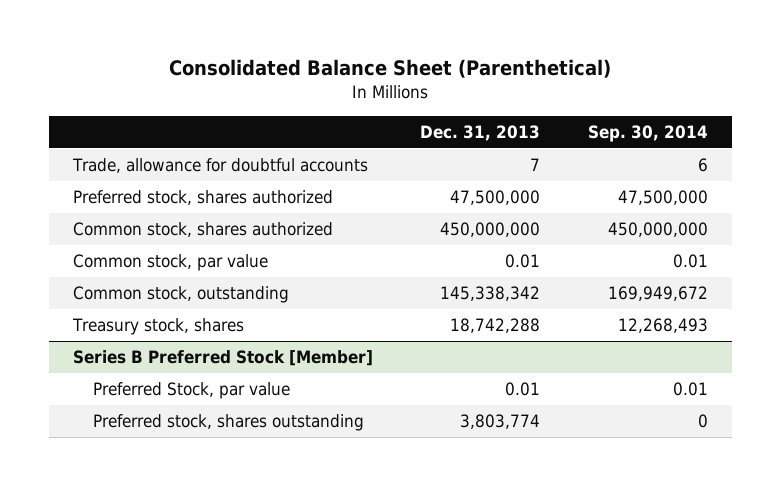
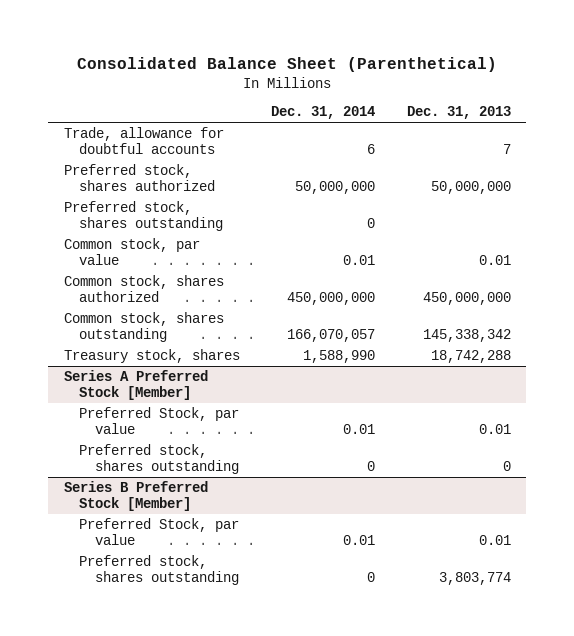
[587,124,708,142] Sep. 30, 2014 -> none
none -> [271,106,376,120] Dec. 31, 2014
[450,190,541,206] 47,500,000 -> [430,181,511,195] 50,000,000
none -> [63,200,224,232] Preferred stock, shares outstanding
[72,222,333,238] Common stock, shares authorized -> [63,274,224,303] Common stock, shares authorized
[72,286,289,304] Common stock, outstanding -> [63,311,224,343] Common stock, shares outstanding
none -> [63,369,208,401] Series A Preferred Stock [Member]
none -> [79,406,240,435] Preferred Stock, par value
none -> [79,443,240,475] Preferred stock, shares outstanding

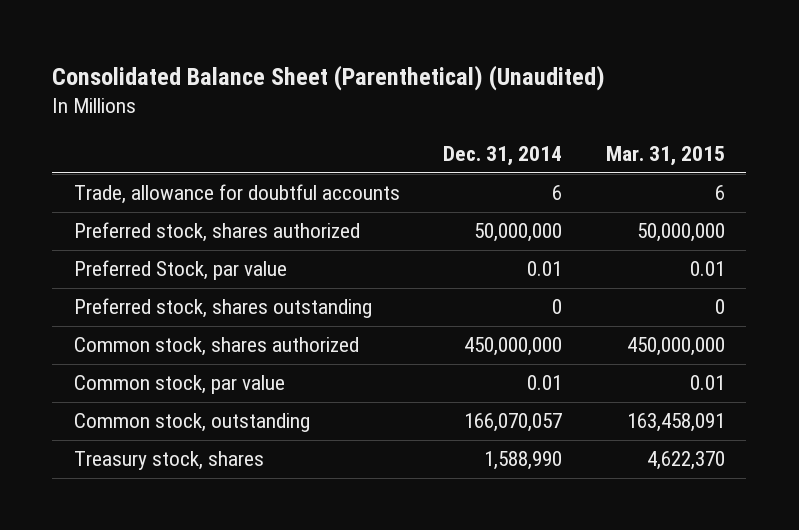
[77,57,498,73] Consolidated Balance Sheet (Parenthetical) -> [52,65,606,92] Consolidated Balance Sheet (Parenthetical) (Unaudited)
[406,106,511,120] Dec. 31, 2013 -> none
none -> [605,145,725,166] Mar. 31, 2015
none -> [74,260,288,281] Preferred Stock, par value
[63,237,200,266] Common stock, par value -> [74,375,286,395] Common stock, par value
[63,311,224,343] Common stock, shares outstanding -> [74,413,311,433] Common stock, outstanding
[63,369,208,401] Series A Preferred Stock [Member] -> none
[79,406,240,435] Preferred Stock, par value -> none
[79,443,240,475] Preferred stock, shares outstanding -> none
[63,480,208,512] Series B Preferred Stock [Member] -> none
[79,517,240,546] Preferred Stock, par value -> none
[79,554,240,586] Preferred stock, shares outstanding -> none

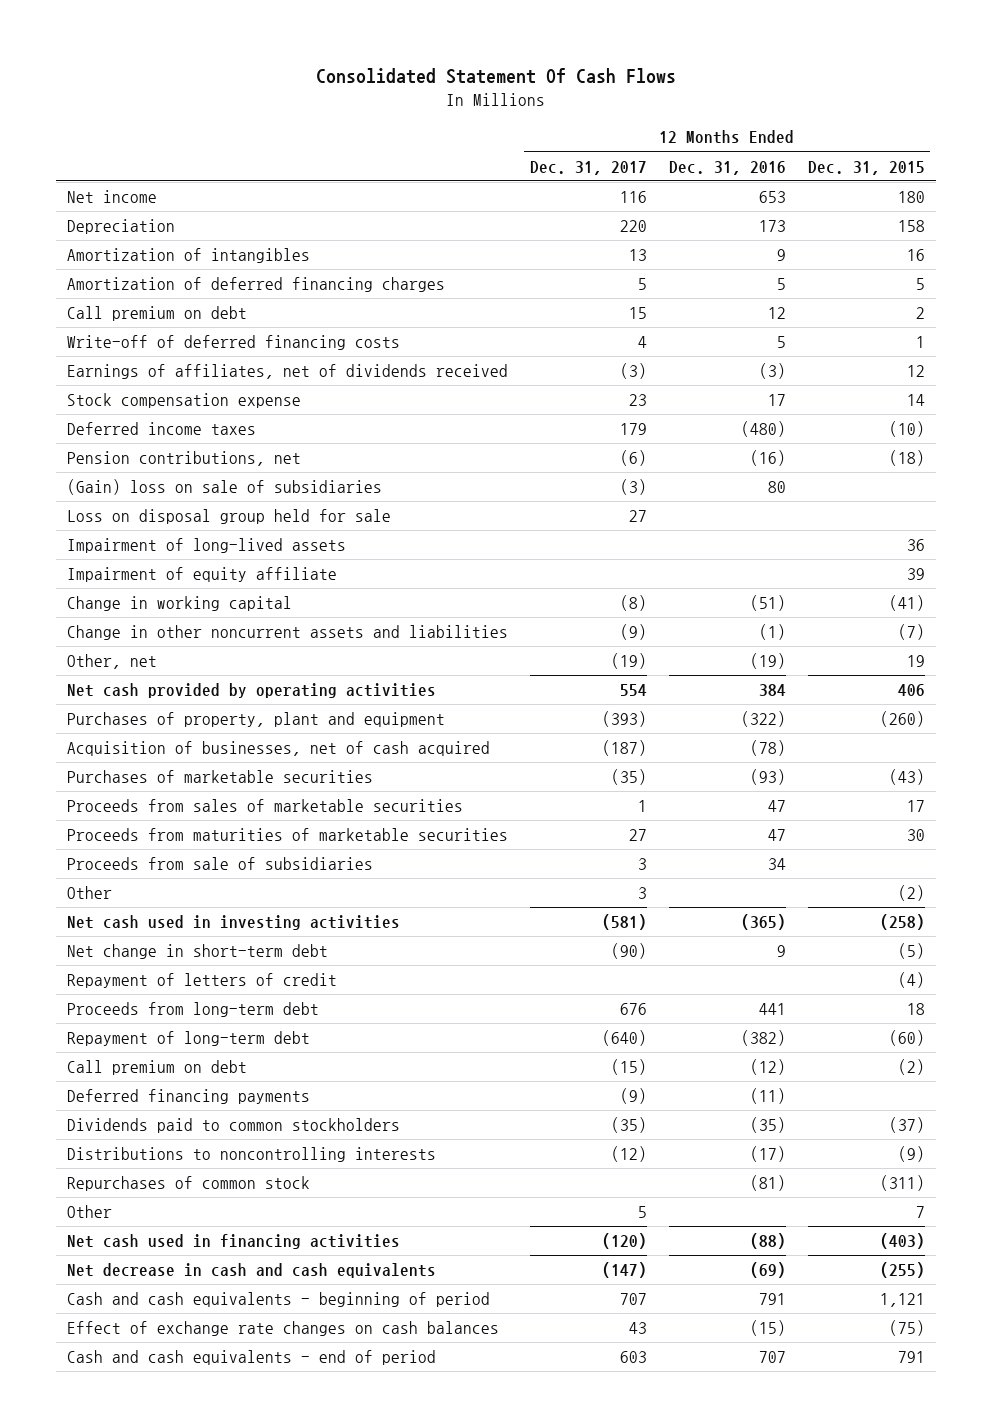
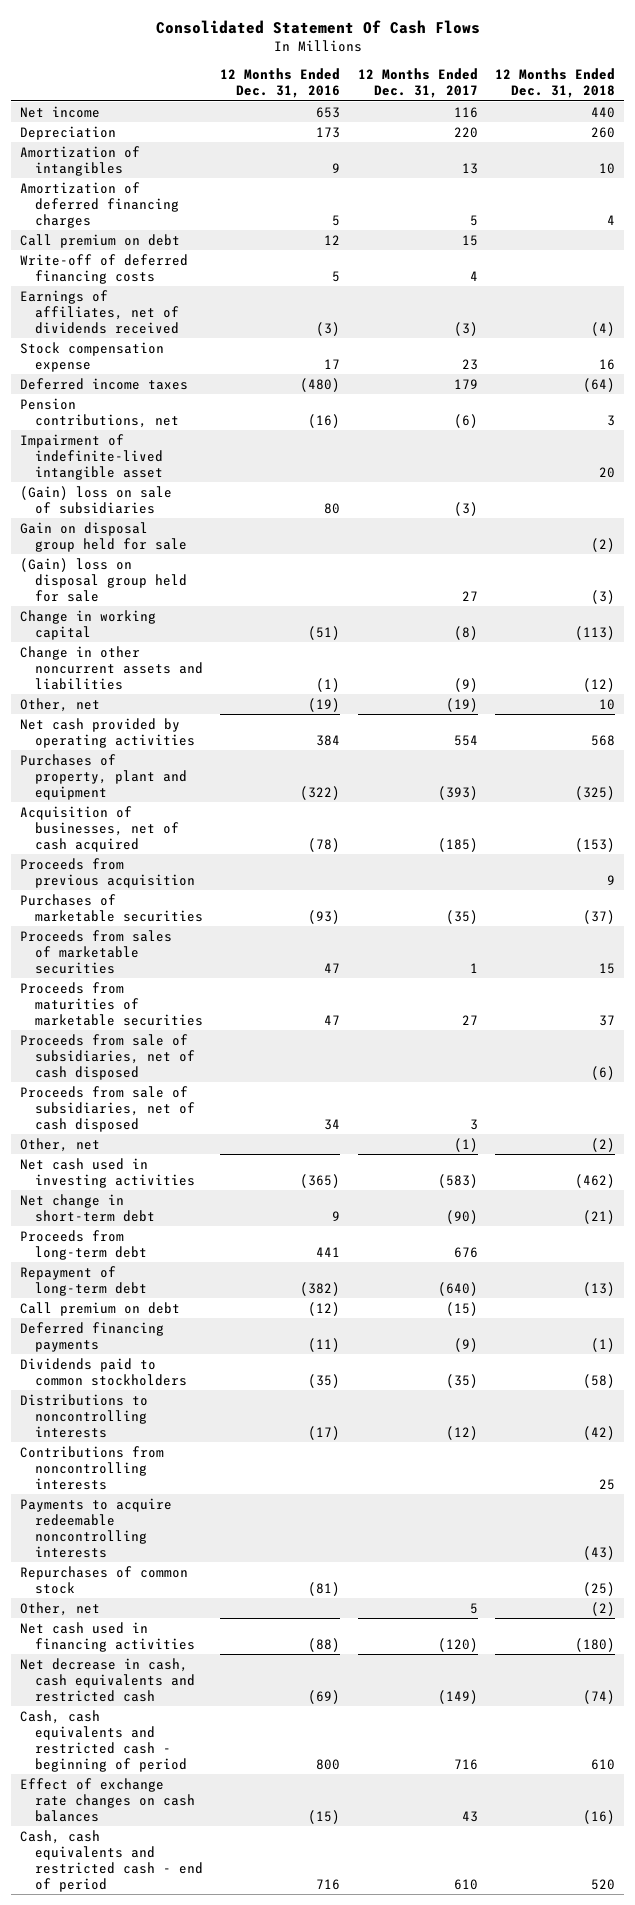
[807,160,925,175] Dec. 31, 2015 -> none
none -> [494,68,615,99] 12 Months Ended Dec. 31, 2018
none -> [20,433,164,480] Impairment of indefinite-lived intangible asset
[66,538,346,554] Impairment of long-lived assets -> none
[66,567,337,583] Impairment of equity affiliate -> none
none -> [20,521,188,552] Gain on disposal group held for sale
[66,509,391,525] Loss on disposal group held for sale -> [20,557,188,602] (Gain) loss on disposal group held for sale
[601,740,647,757] (187) -> [437,837,478,852] (185)
none -> [20,857,196,888] Proceeds from previous acquisition
none -> [20,1033,196,1080] Proceeds from sale of subsidiaries, net of cash disposed
[66,857,373,871] Proceeds from sale of subsidiaries -> [20,1085,196,1132] Proceeds from sale of subsidiaries, net of cash disposed
[66,886,112,900] Other -> [20,1137,101,1152] Other, net
[637,887,647,900] 3 -> [453,1137,478,1152] (1)
[601,914,647,931] (581) -> [437,1173,478,1188] (583)
[66,973,337,989] Repayment of letters of credit -> none
none -> [20,1445,165,1490] Contributions from noncontrolling interests
none -> [20,1497,173,1558] Payments to acquire redeemable noncontrolling interests
[66,1205,112,1219] Other -> [20,1601,101,1616] Other, net
[66,1263,436,1279] Net decrease in cash and cash equivalents -> [20,1657,196,1702] Net decrease in cash, cash equivalents and restricted cash
[601,1262,647,1279] (147) -> [437,1689,478,1704] (149)
[66,1292,490,1308] Cash and cash equivalents - beginning of period -> [20,1709,188,1772] Cash, cash equivalents and restricted cash - beginning of period
[619,1293,647,1306] 707 -> [453,1758,478,1770] 716
[758,1293,786,1306] 791 -> [316,1758,341,1770] 800
[66,1350,436,1366] Cash and cash equivalents - end of period -> [20,1829,204,1892] Cash, cash equivalents and restricted cash - end of period
[619,1351,647,1364] 603 -> [453,1878,478,1890] 610
[758,1351,786,1364] 707 -> [316,1878,341,1890] 716

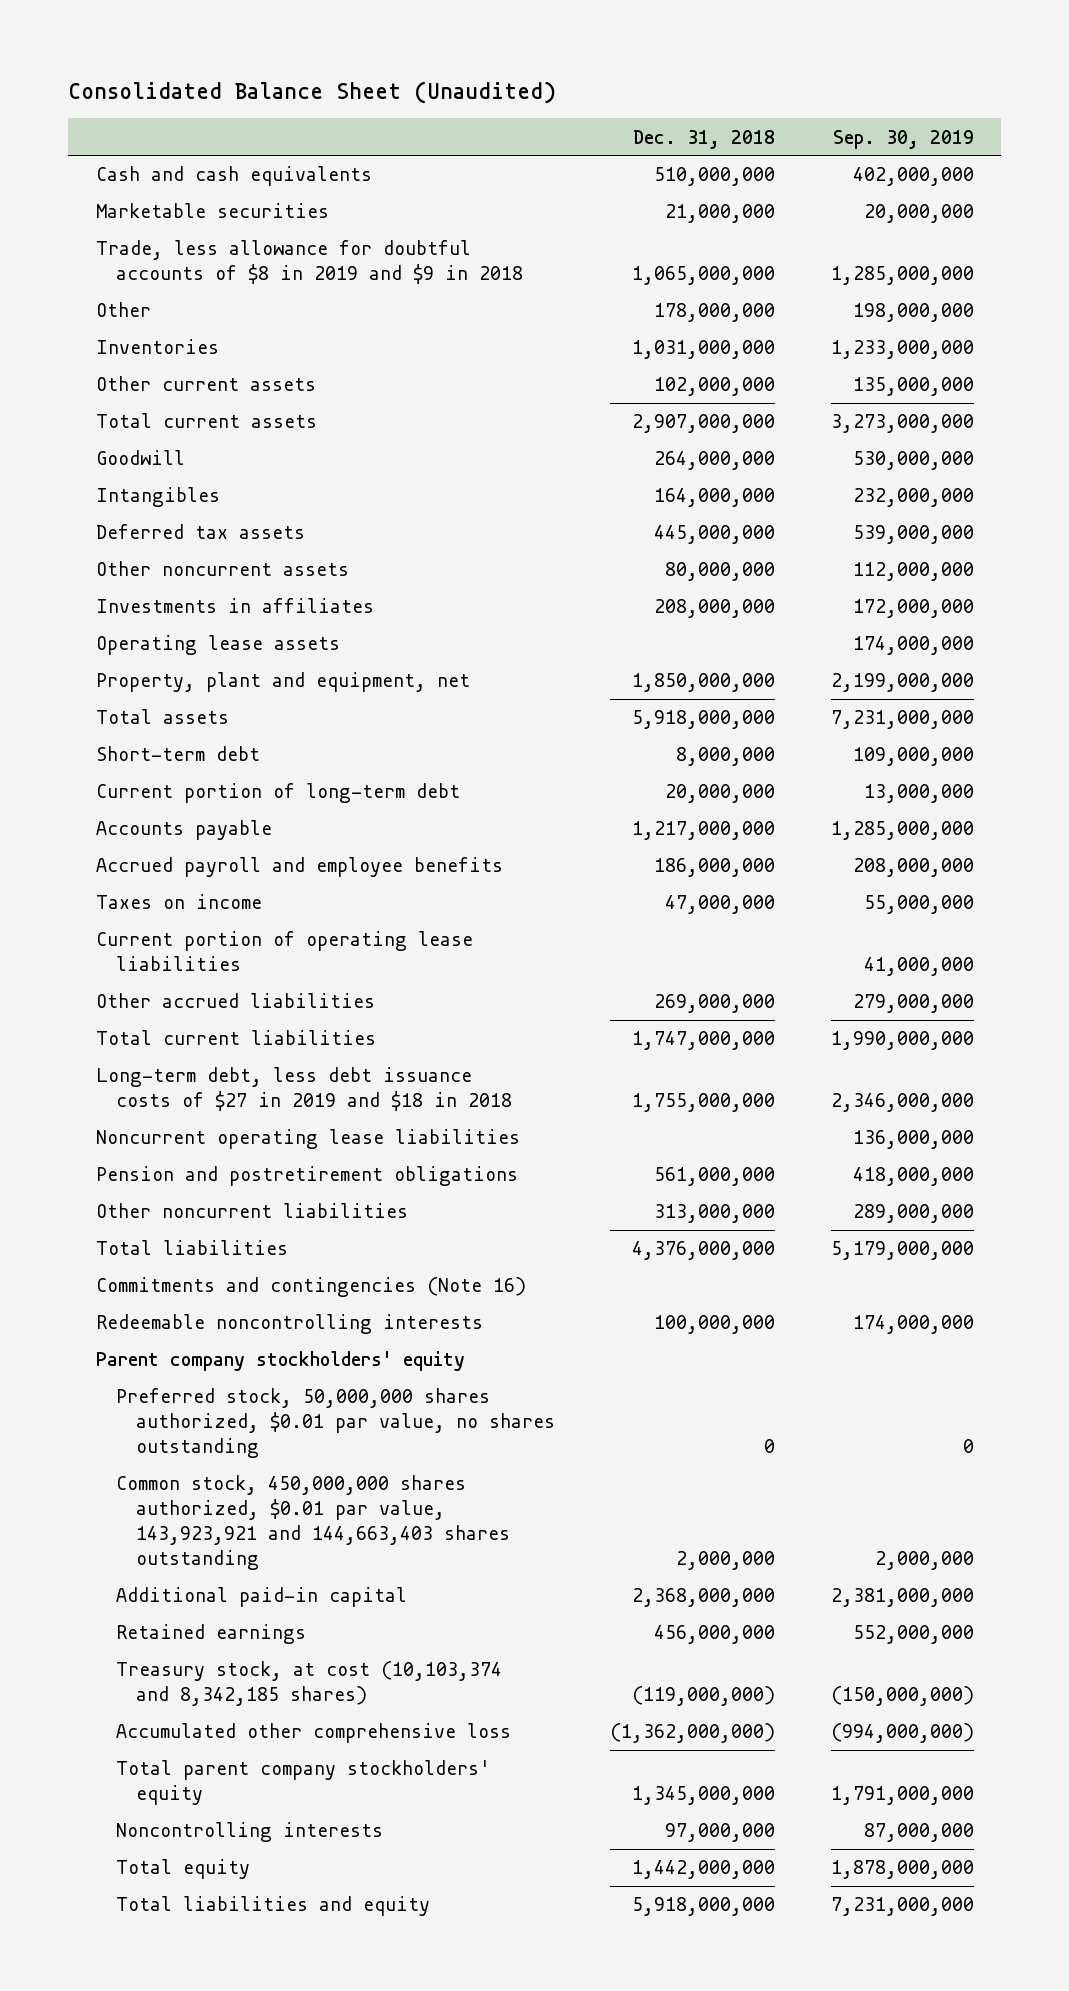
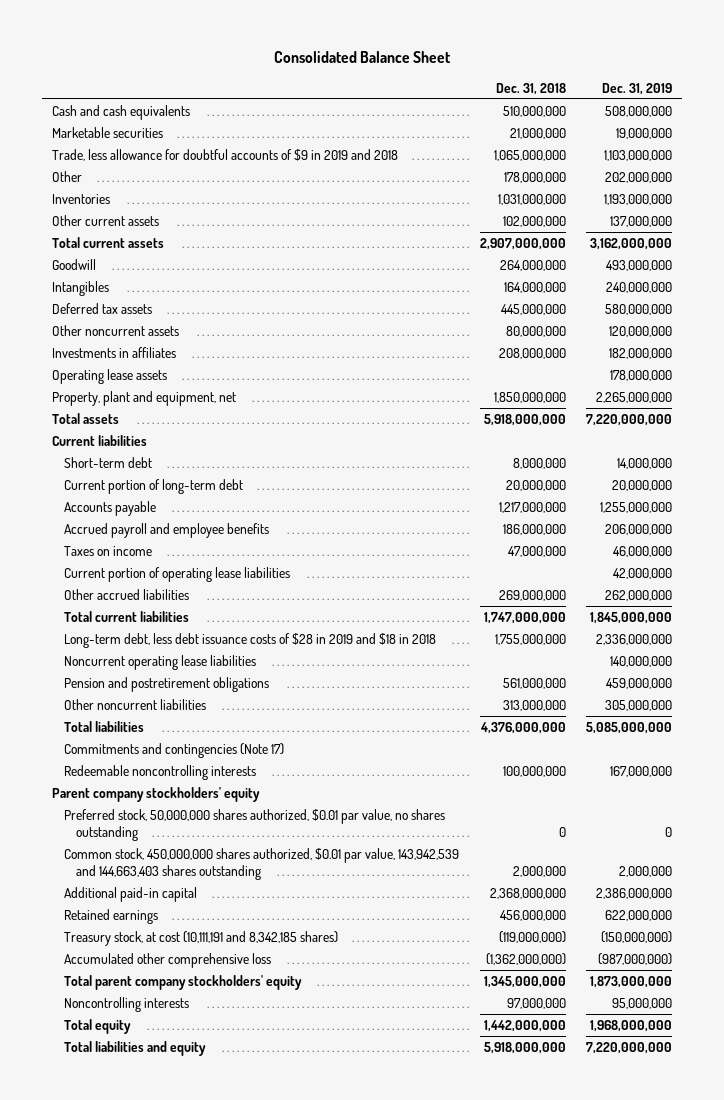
[68,80,557,104] Consolidated Balance Sheet (Unaudited) -> [274,51,452,64] Consolidated Balance Sheet
[832,129,974,149] Sep. 30, 2019 -> none
none -> [601,82,672,95] Dec. 31, 2019
[95,240,523,285] Trade, less allowance for doubtful accounts of $8 in 2019 and $9 in 2018 -> [52,148,399,161] Trade, less allowance for doubtful accounts of $9 in 2019 and 2018
none -> [52,434,148,446] Current liabilities
[95,1067,512,1112] Long-term debt, less debt issuance costs of $27 in 2019 and $18 in 2018 -> [64,632,437,648] Long-term debt, less debt issuance costs of $28 in 2019 and $18 in 2018
[95,1277,526,1298] Commitments and contingencies (Note 16) -> [64,742,285,758] Commitments and contingencies (Note 17)
[115,1475,510,1571] Common stock, 450,000,000 shares authorized, $0.01 par value, 143,923,921 and 144,663,403 shares outstanding -> [64,847,460,881] Common stock, 450,000,000 shares authorized, $0.01 par value, 143,942,539 and 144,663,403 shares outstanding
[115,1661,502,1707] Treasury stock, at cost (10,103,374 and 8,342,185 shares) -> [64,930,339,946] Treasury stock, at cost (10,111,191 and 8,342,185 shares)

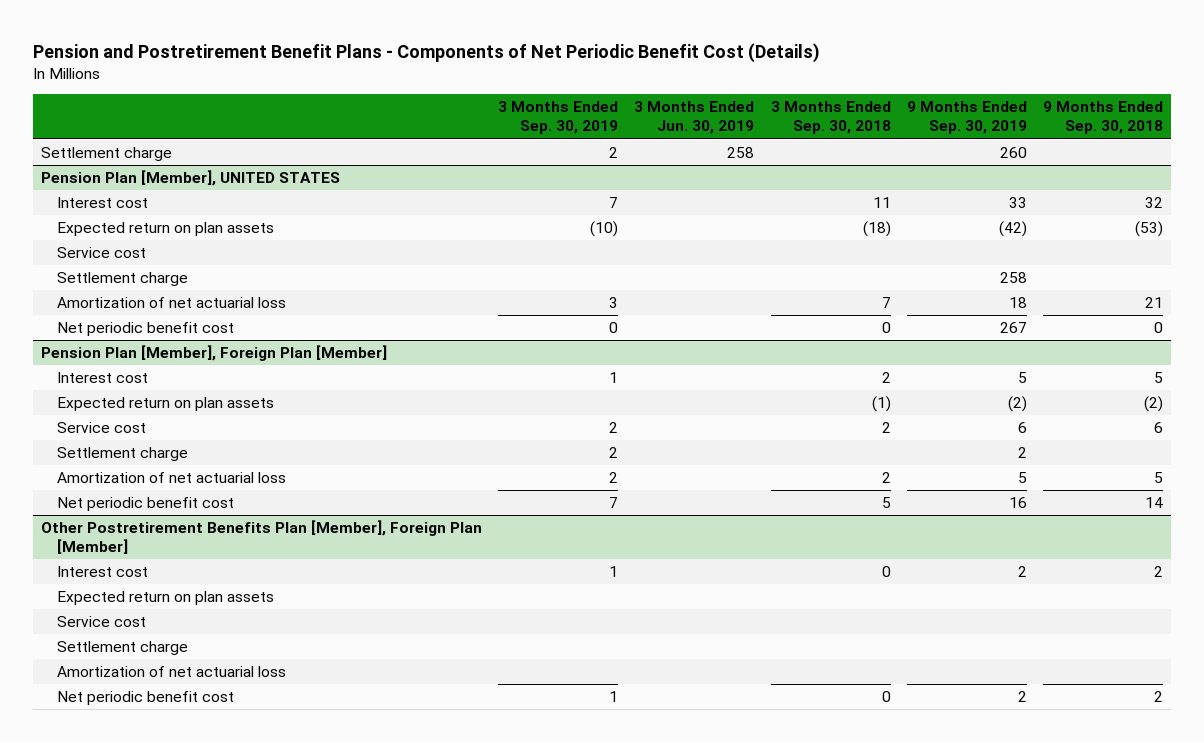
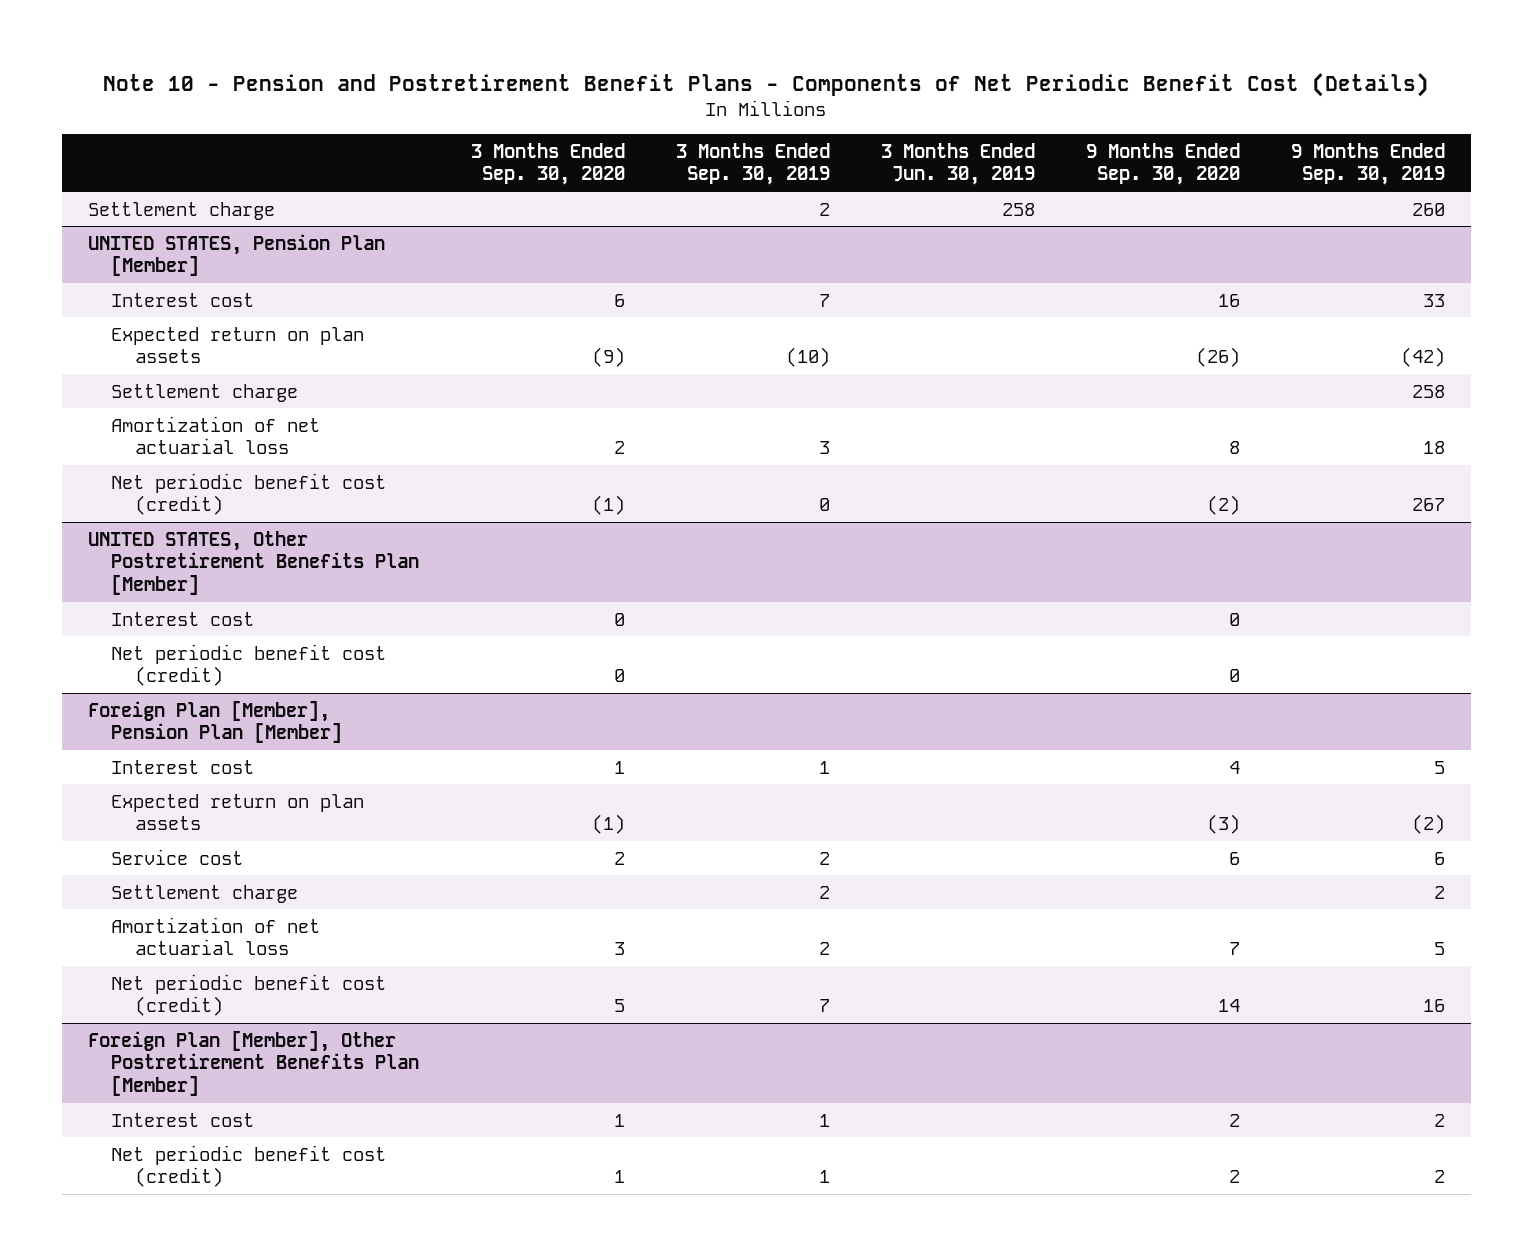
[33,42,821,63] Pension and Postretirement Benefit Plans - Components of Net Periodic Benefit Cost (Details) -> [103,72,1430,97] Note 10 - Pension and Postretirement Benefit Plans - Components of Net Periodic Benefit Cost (Details)
[770,101,891,135] 3 Months Ended Sep. 30, 2018 -> none
[1042,101,1163,135] 9 Months Ended Sep. 30, 2018 -> none
none -> [470,142,625,186] 3 Months Ended Sep. 30, 2020
none -> [1085,142,1240,186] 9 Months Ended Sep. 30, 2020
[41,170,341,187] Pension Plan [Member], UNITED STATES -> [87,233,385,277] UNITED STATES, Pension Plan [Member]
[57,247,147,259] Service cost -> none
[57,322,235,337] Net periodic benefit cost -> [111,472,387,516] Net periodic benefit cost (credit)
none -> [87,530,420,596] UNITED STATES, Other Postretirement Benefits Plan [Member]
none -> [111,611,255,626] Interest cost
none -> [111,643,387,687] Net periodic benefit cost (credit)
[41,345,388,362] Pension Plan [Member], Foreign Plan [Member] -> [87,700,343,744] Foreign Plan [Member], Pension Plan [Member]
[57,497,235,512] Net periodic benefit cost -> [111,973,387,1017] Net periodic benefit cost (credit)
[41,520,483,555] Other Postretirement Benefits Plan [Member], Foreign Plan [Member] -> [87,1030,420,1097] Foreign Plan [Member], Other Postretirement Benefits Plan [Member]
[57,591,275,606] Expected return on plan assets -> none
[57,616,147,628] Service cost -> none
[57,641,189,656] Settlement charge -> none
[57,666,287,678] Amortization of net actuarial loss -> none
[57,691,235,706] Net periodic benefit cost -> [111,1144,387,1188] Net periodic benefit cost (credit)

